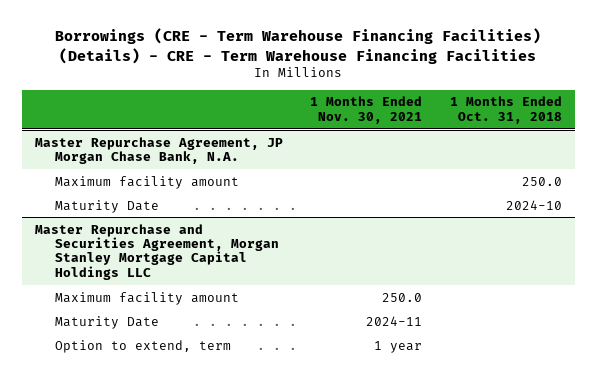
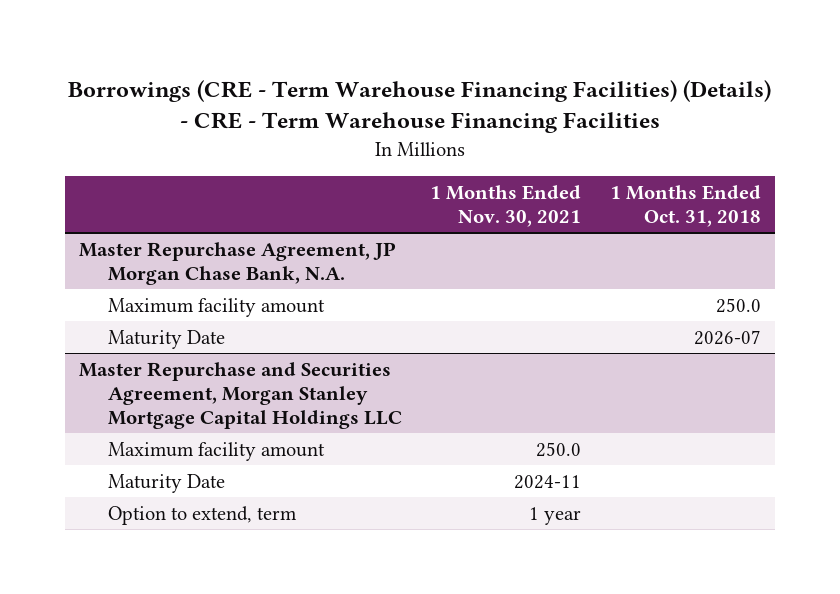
[505,199,562,210] 2024-10 -> [693,329,761,345] 2026-07

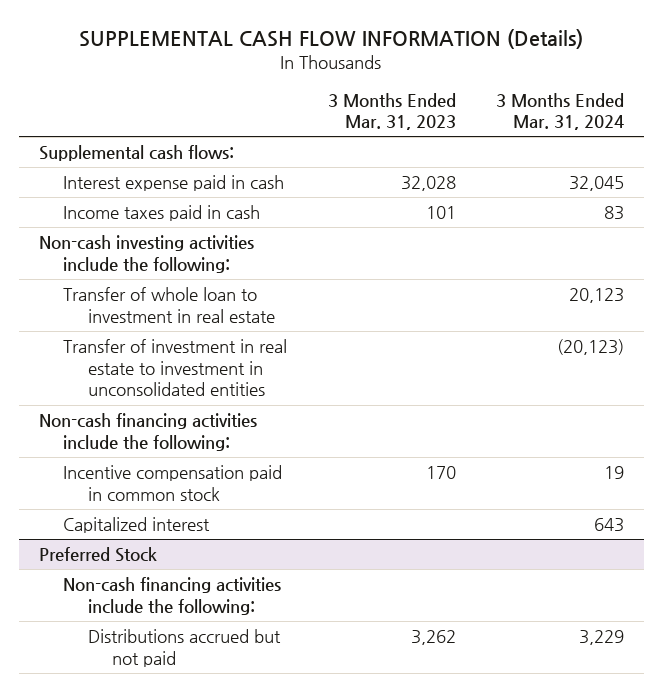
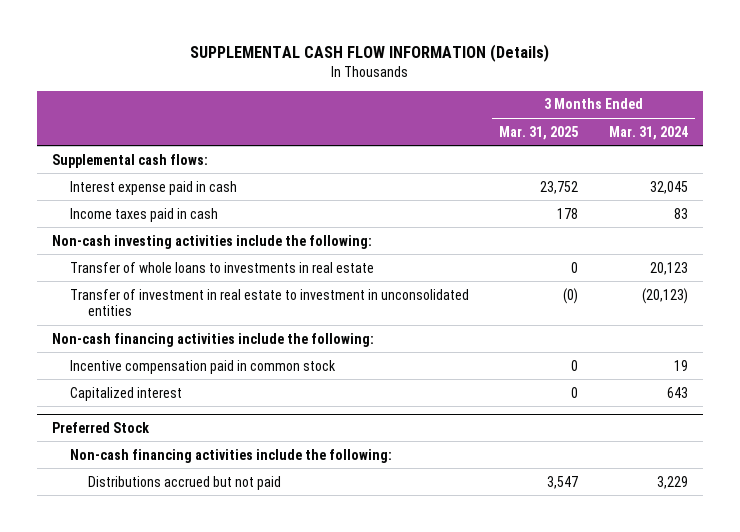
[327,92,456,131] 3 Months Ended Mar. 31, 2023 -> none
none -> [499,125,579,140] Mar. 31, 2025
[63,287,275,323] Transfer of whole loan to investment in real estate -> [69,261,374,273] Transfer of whole loans to investments in real estate

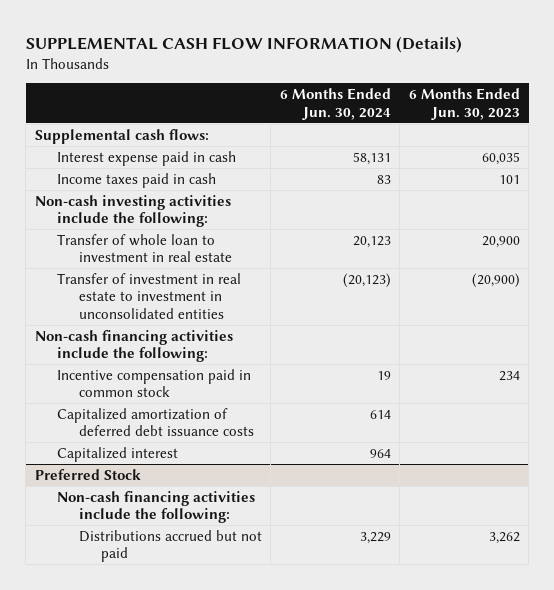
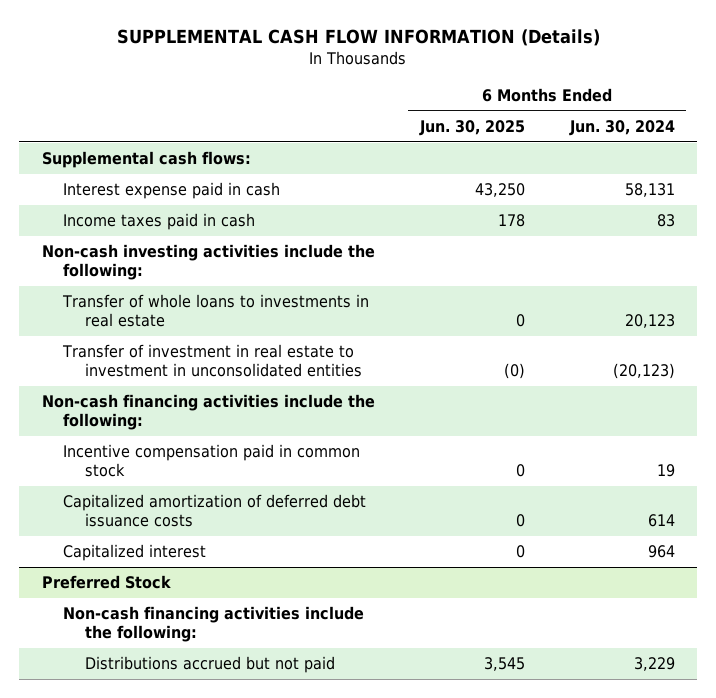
[408,88,520,120] 6 Months Ended Jun. 30, 2023 -> none
none -> [418,119,525,136] Jun. 30, 2025
[56,233,233,263] Transfer of whole loan to investment in real estate -> [62,294,370,328] Transfer of whole loans to investments in real estate

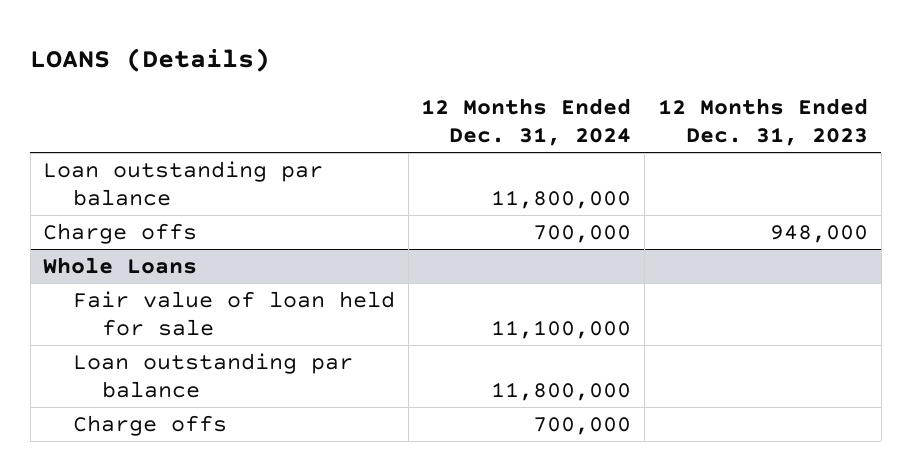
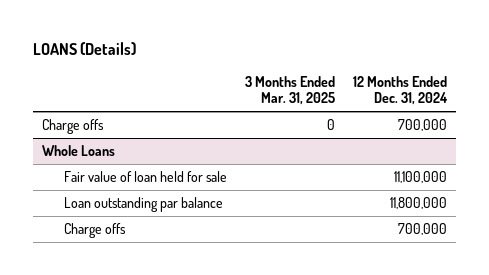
[657,98,868,147] 12 Months Ended Dec. 31, 2023 -> none
none -> [244,75,335,105] 3 Months Ended Mar. 31, 2025
[43,160,324,206] Loan outstanding par balance -> none

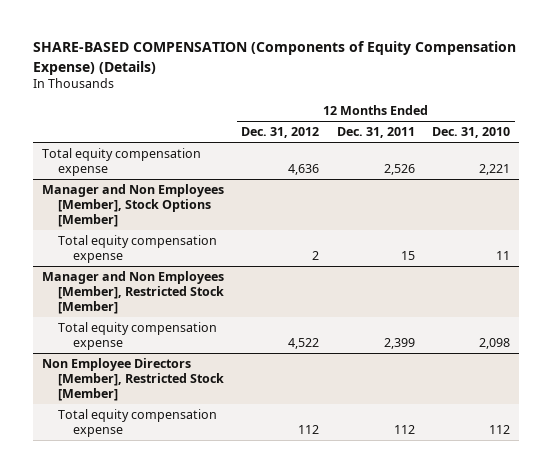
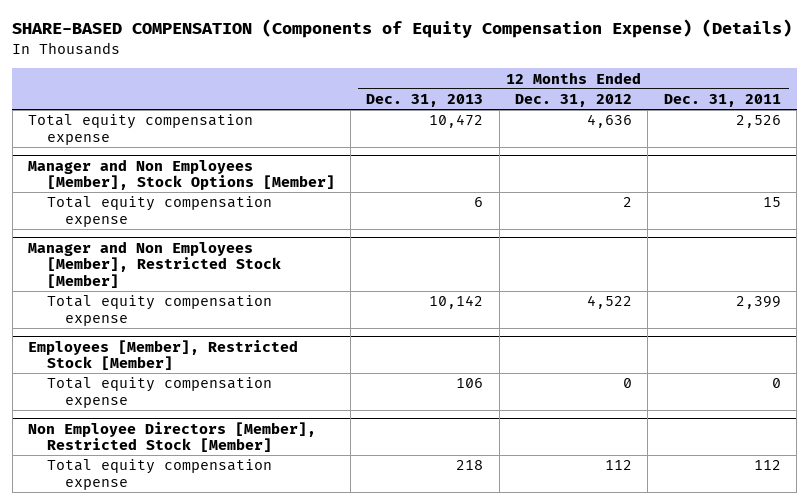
[432,127,511,139] Dec. 31, 2010 -> none
none -> [366,94,484,108] Dec. 31, 2013
none -> [27,339,298,371] Employees [Member], Restricted Stock [Member]
none -> [46,377,272,408] Total equity compensation expense

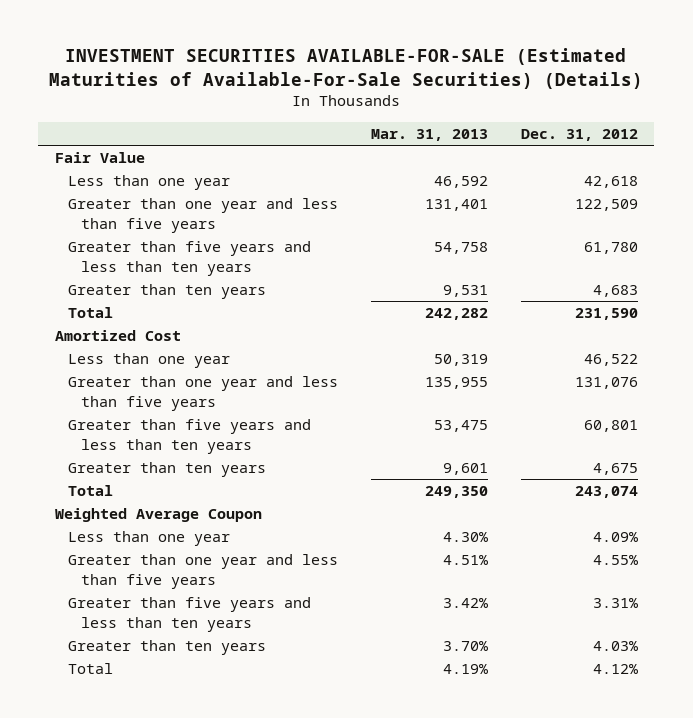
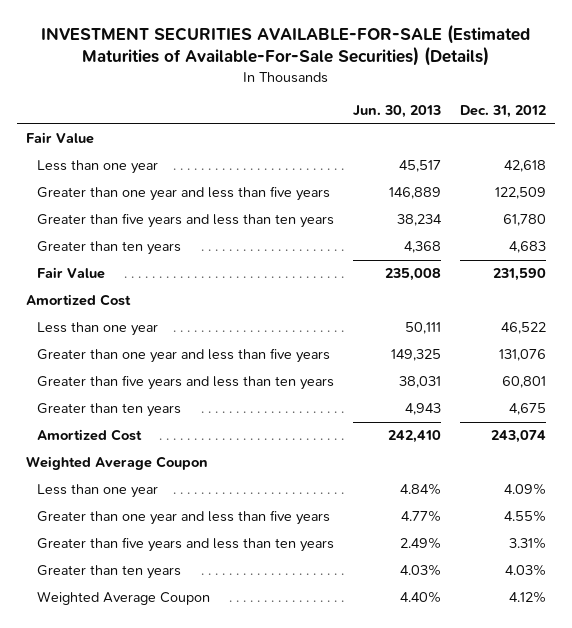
[371,128,489,141] Mar. 31, 2013 -> none
none -> [352,105,441,119] Jun. 30, 2013
[68,307,114,319] Total -> [37,267,106,280] Fair Value
[68,485,114,497] Total -> [37,429,143,442] Amortized Cost
[68,663,114,675] Total -> [37,591,211,606] Weighted Average Coupon

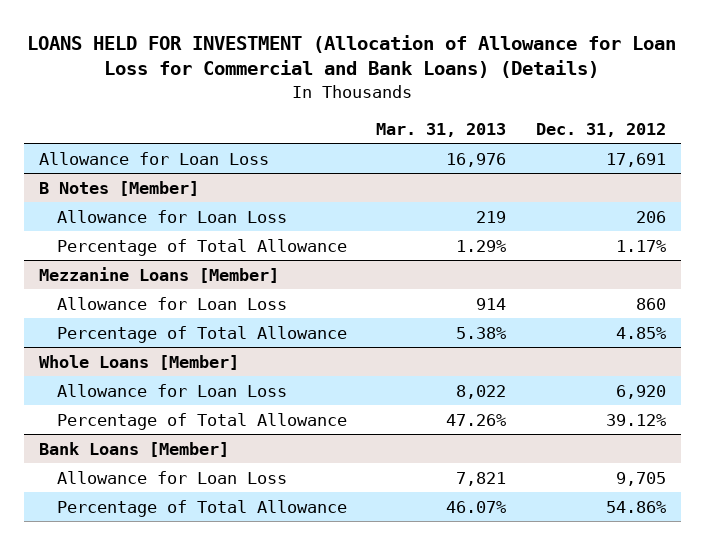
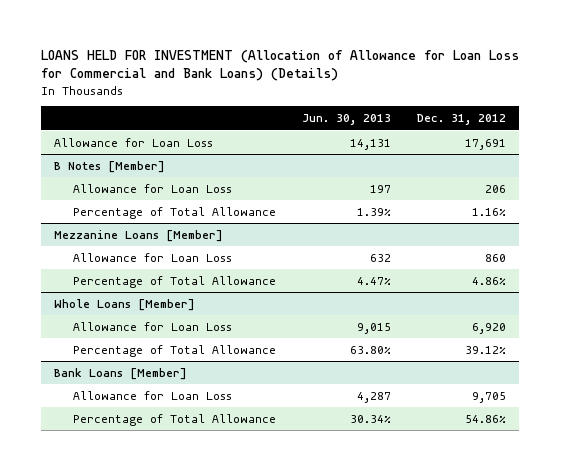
[376,122,507,137] Mar. 31, 2013 -> none
none -> [302,114,392,126] Jun. 30, 2013
[615,239,666,252] 1.17% -> [472,207,507,216] 1.16%
[615,326,666,339] 4.85% -> [472,276,507,285] 4.86%

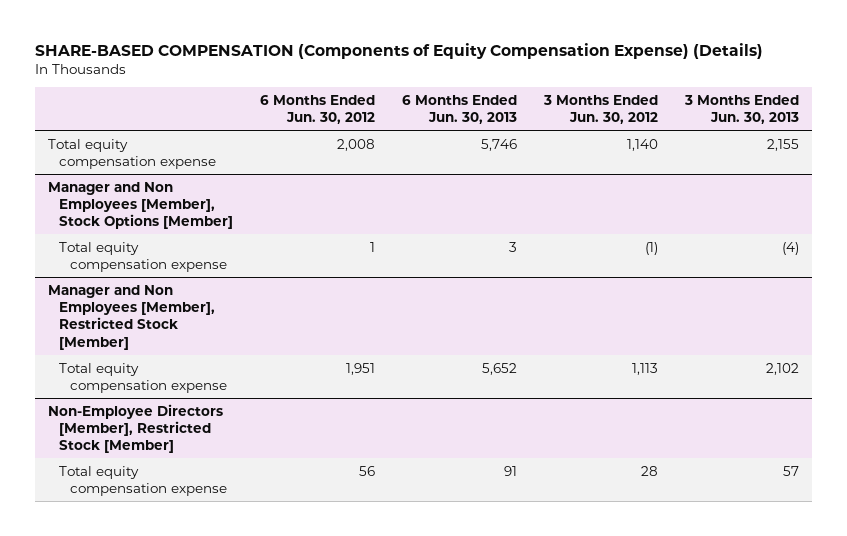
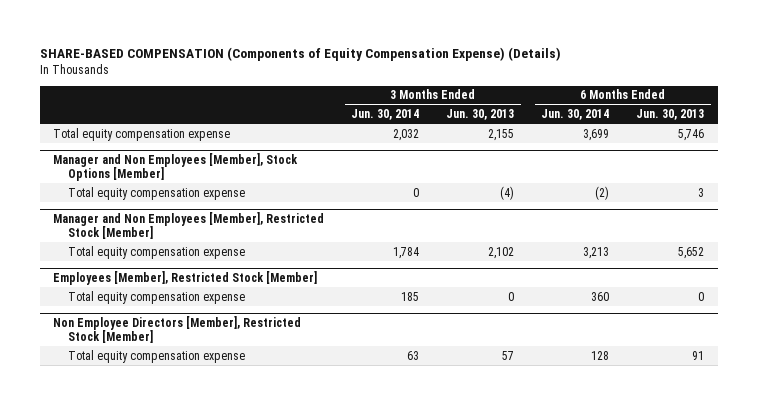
[260,94,376,125] 6 Months Ended Jun. 30, 2012 -> none
[542,94,658,125] 3 Months Ended Jun. 30, 2012 -> none
none -> [351,109,420,121] Jun. 30, 2014
none -> [541,109,610,121] Jun. 30, 2014
none -> [53,270,318,285] Employees [Member], Restricted Stock [Member]
none -> [68,290,246,304] Total equity compensation expense
[48,403,224,454] Non-Employee Directors [Member], Restricted Stock [Member] -> [53,315,302,344] Non Employee Directors [Member], Restricted Stock [Member]

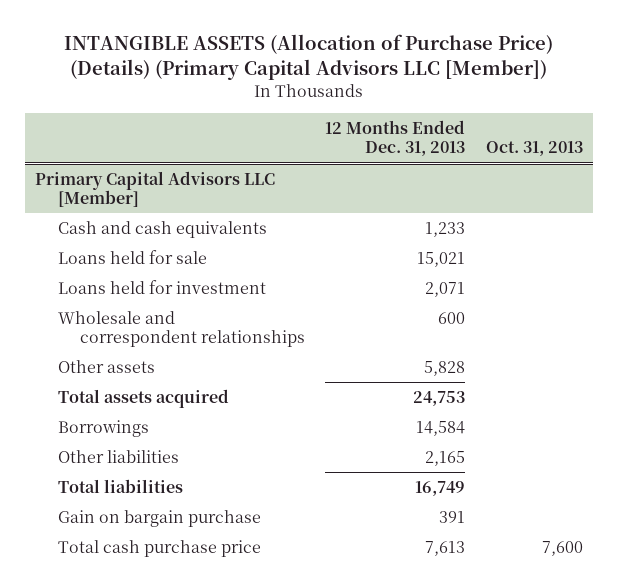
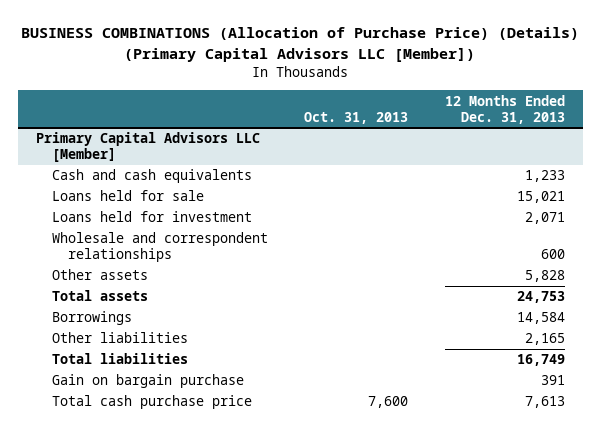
[63,34,553,81] INTANGIBLE ASSETS (Allocation of Purchase Price) (Details) (Primary Capital Advisors LLC [Member]) -> [21,27,580,63] BUSINESS COMBINATIONS (Allocation of Purchase Price) (Details) (Primary Capital Advisors LLC [Member])
[57,388,229,408] Total assets acquired -> [51,290,148,302] Total assets

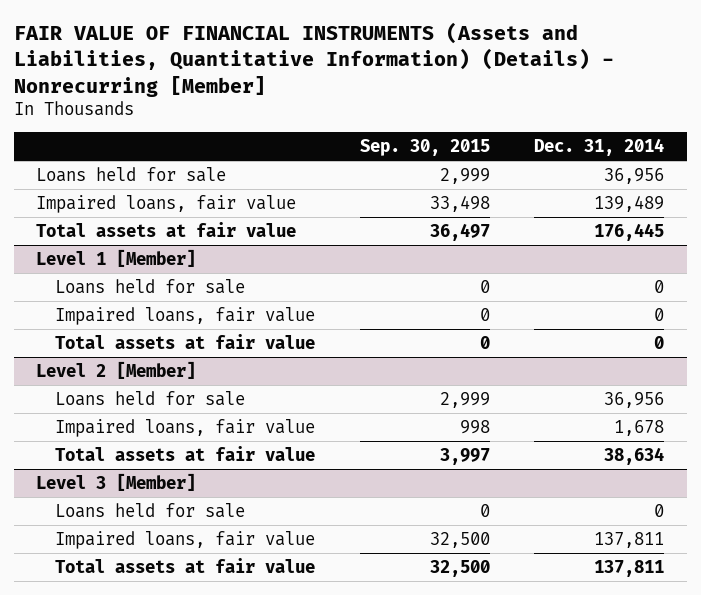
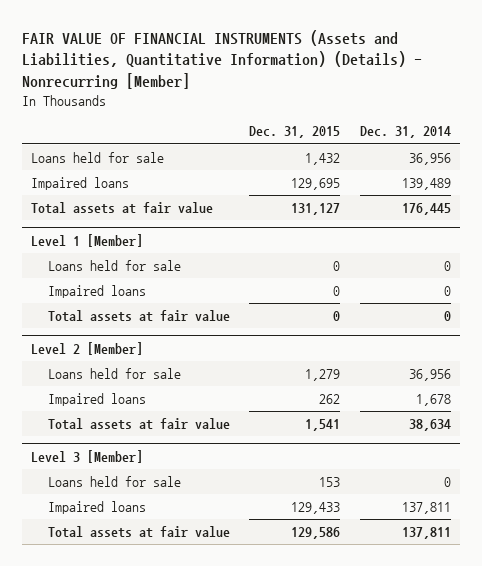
[359,139,490,157] Sep. 30, 2015 -> none
none -> [249,126,341,139] Dec. 31, 2015
[36,195,297,214] Impaired loans, fair value -> [31,177,130,191] Impaired loans
[55,307,316,326] Impaired loans, fair value -> [48,285,147,299] Impaired loans
[55,419,316,438] Impaired loans, fair value -> [48,393,147,407] Impaired loans
[55,531,316,550] Impaired loans, fair value -> [48,501,147,515] Impaired loans

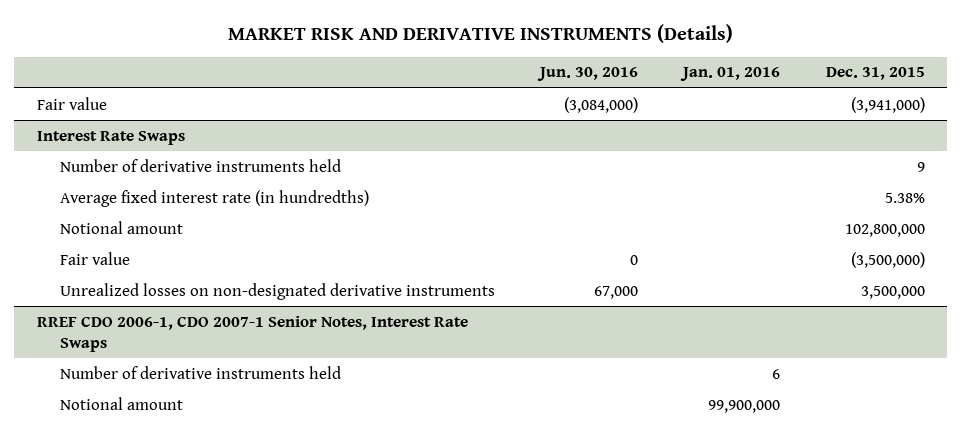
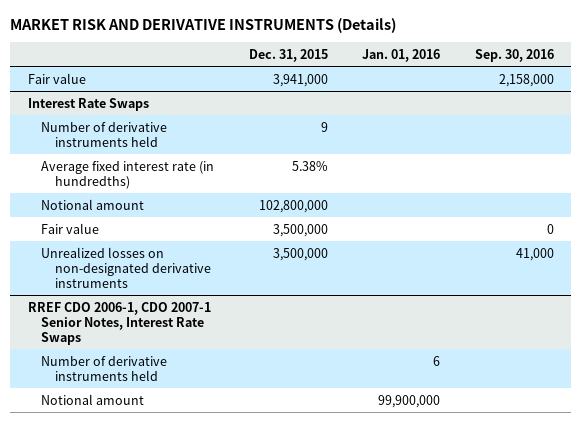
[537,67,639,82] Jun. 30, 2016 -> none
none -> [474,48,554,62] Sep. 30, 2016
[850,96,925,113] (3,941,000) -> [272,73,328,87] 3,941,000
[850,251,925,268] (3,500,000) -> [272,223,328,237] 3,500,000

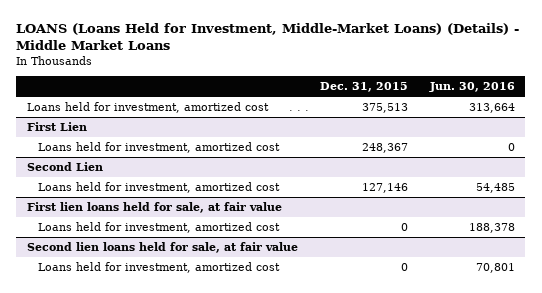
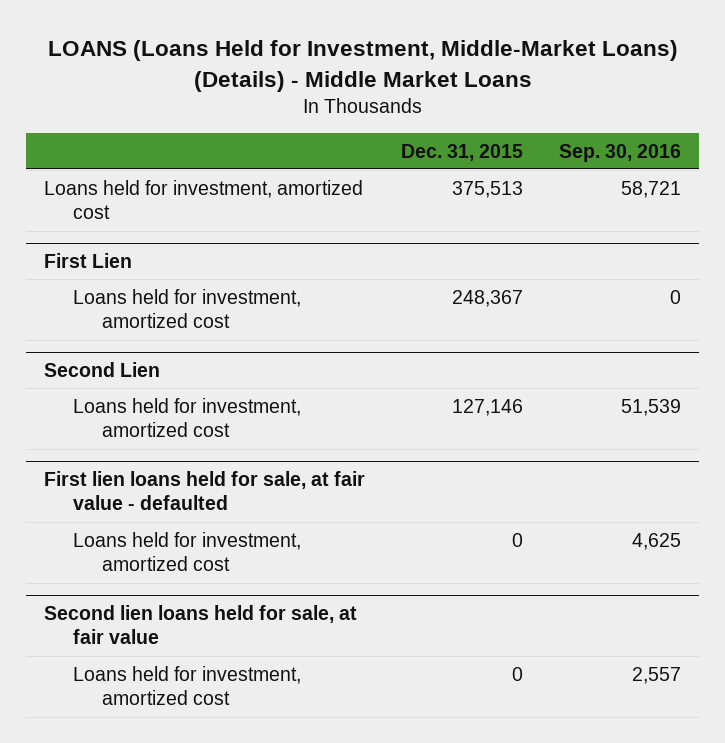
[428,82,515,93] Jun. 30, 2016 -> none
none -> [559,143,682,162] Sep. 30, 2016
[27,202,283,214] First lien loans held for sale, at fair value -> [44,471,366,511] First lien loans held for sale, at fair value - defaulted

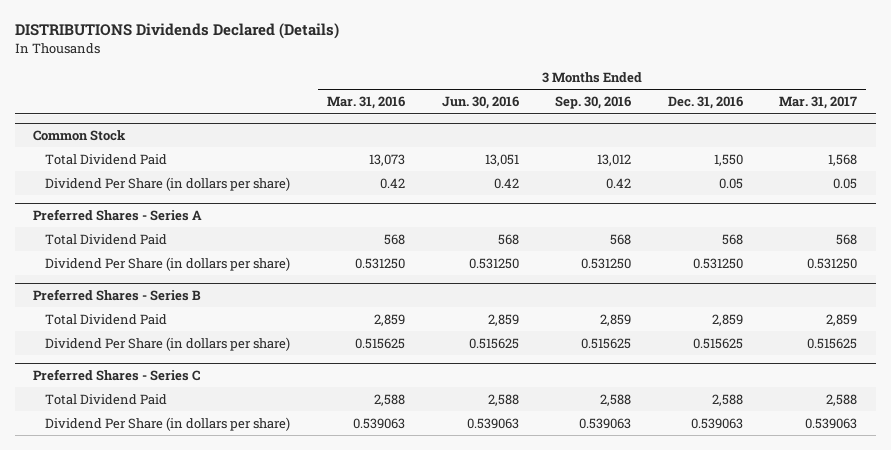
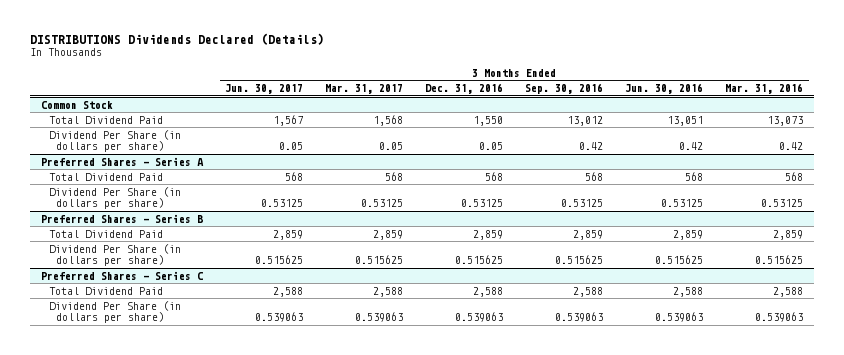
none -> [225,84,304,95] Jun. 30, 2017
[355,257,406,269] 0.531250 -> [761,199,804,208] 0.53125
[468,257,519,269] 0.531250 -> [661,199,704,208] 0.53125
[581,257,632,269] 0.531250 -> [561,199,604,208] 0.53125
[692,257,743,269] 0.531250 -> [461,199,504,208] 0.53125
[807,257,858,269] 0.531250 -> [361,199,404,208] 0.53125

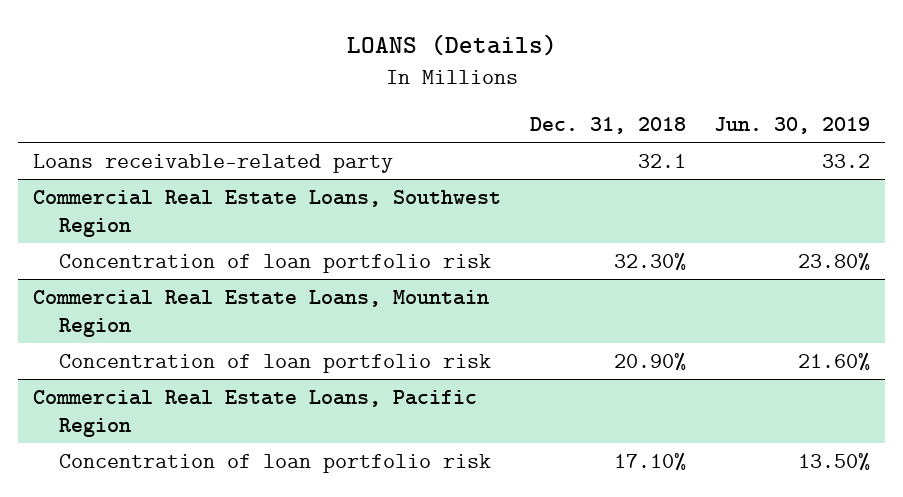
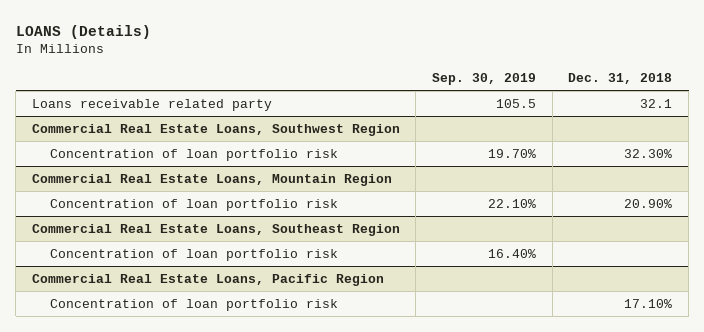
[714,117,871,135] Jun. 30, 2019 -> none
none -> [432,73,537,86] Sep. 30, 2019
[32,153,393,173] Loans receivable-related party -> [31,98,272,111] Loans receivable related party
none -> [31,223,400,236] Commercial Real Estate Loans, Southeast Region
none -> [49,248,338,261] Concentration of loan portfolio risk

